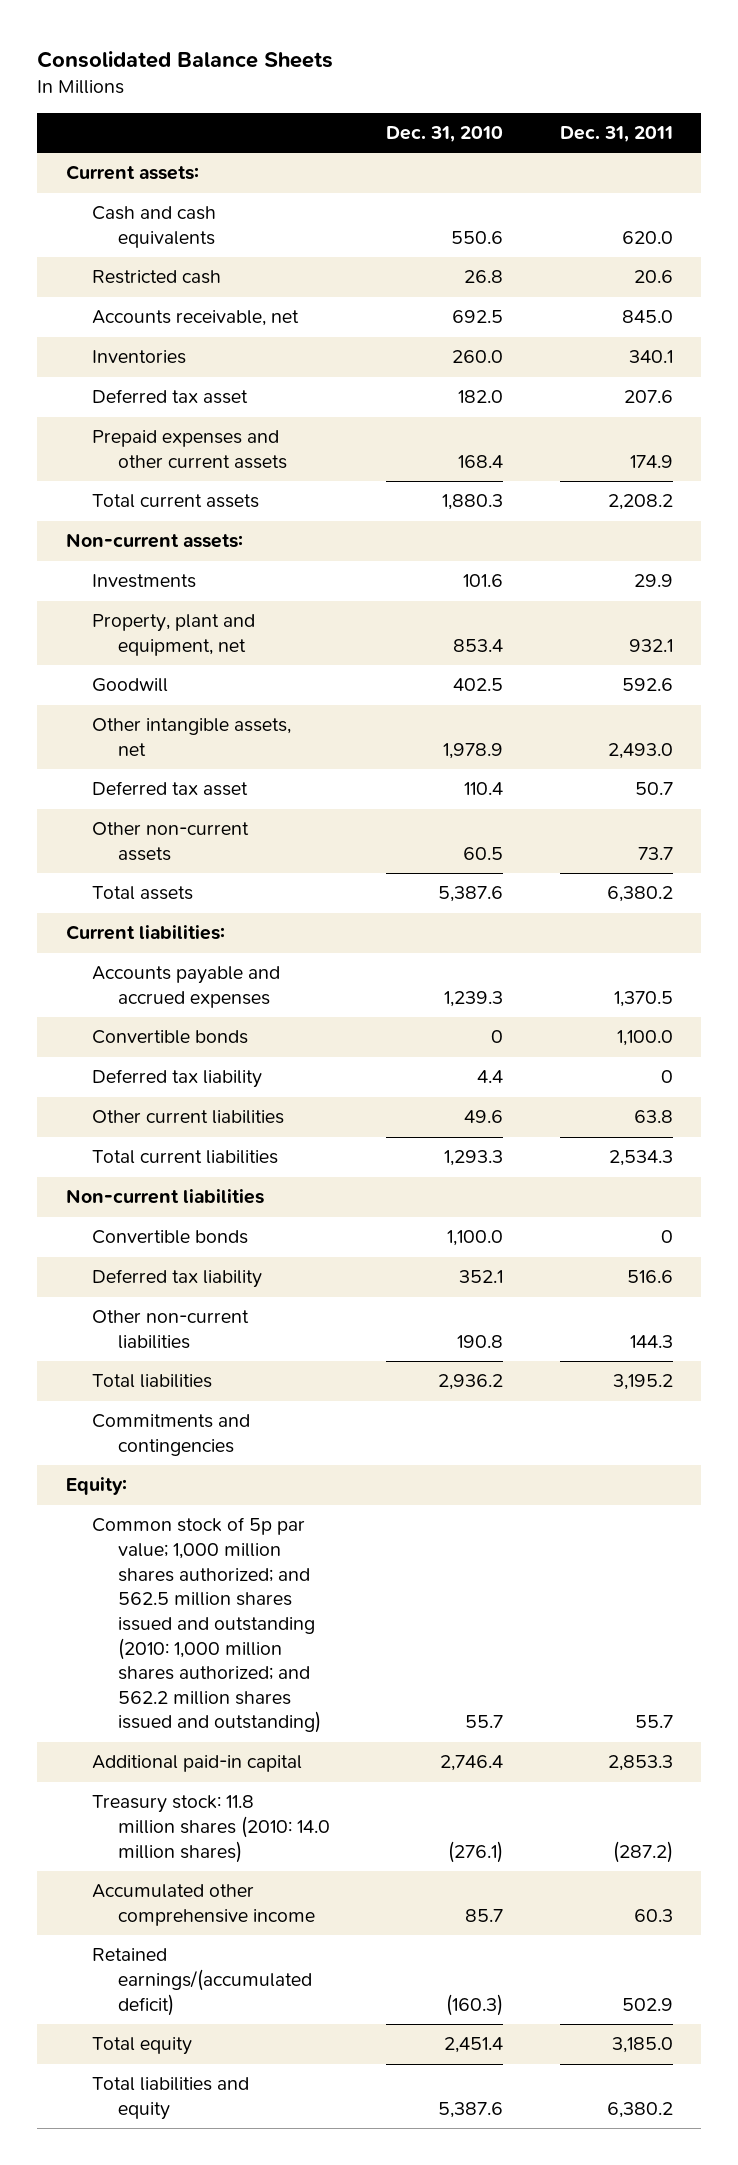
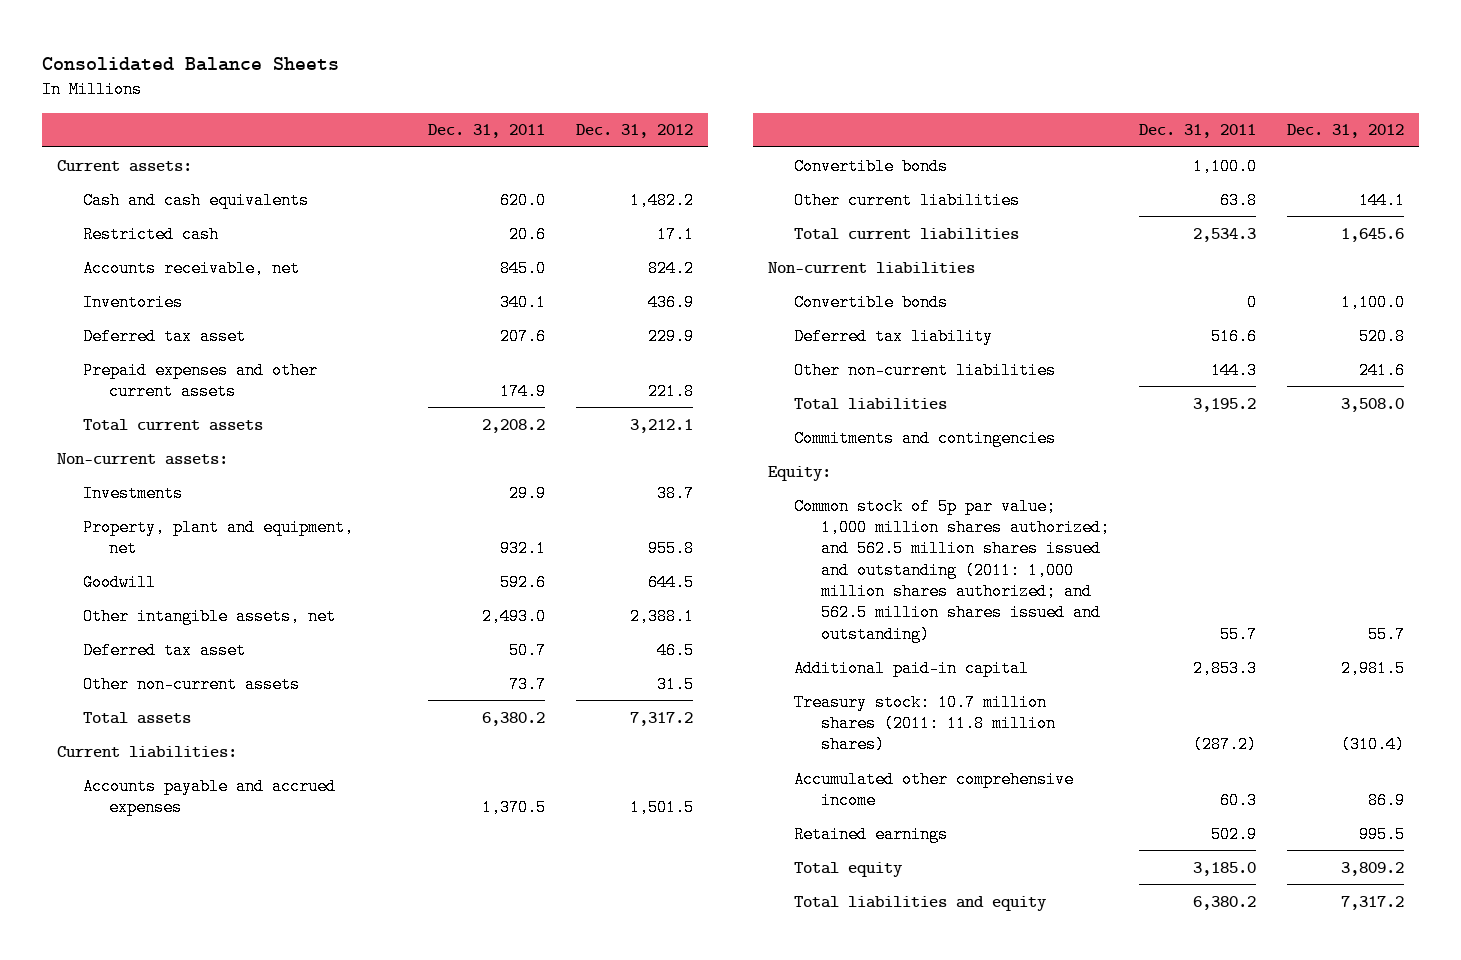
[386,126,504,143] Dec. 31, 2010 -> none
none -> [575,124,693,139] Dec. 31, 2012
[91,1069,262,1089] Deferred tax liability -> none
[91,1517,321,1734] Common stock of 5p par value; 1,000 million shares authorized; and 562.5 million shares issued and outstanding (2010: 1,000 million shares authorized; and 562.2 million shares issued and outstanding) -> [794,497,1110,643] Common stock of 5p par value; 1,000 million shares authorized; and 562.5 million shares issued and outstanding (2011: 1,000 million shares authorized; and 562.5 million shares issued and outstanding)
[91,1795,330,1863] Treasury stock: 11.8 million shares (2010: 14.0 million shares) -> [794,693,1056,754] Treasury stock: 10.7 million shares (2011: 11.8 million shares)
[91,1948,312,2016] Retained earnings/(accumulated deficit) -> [794,825,949,843] Retained earnings

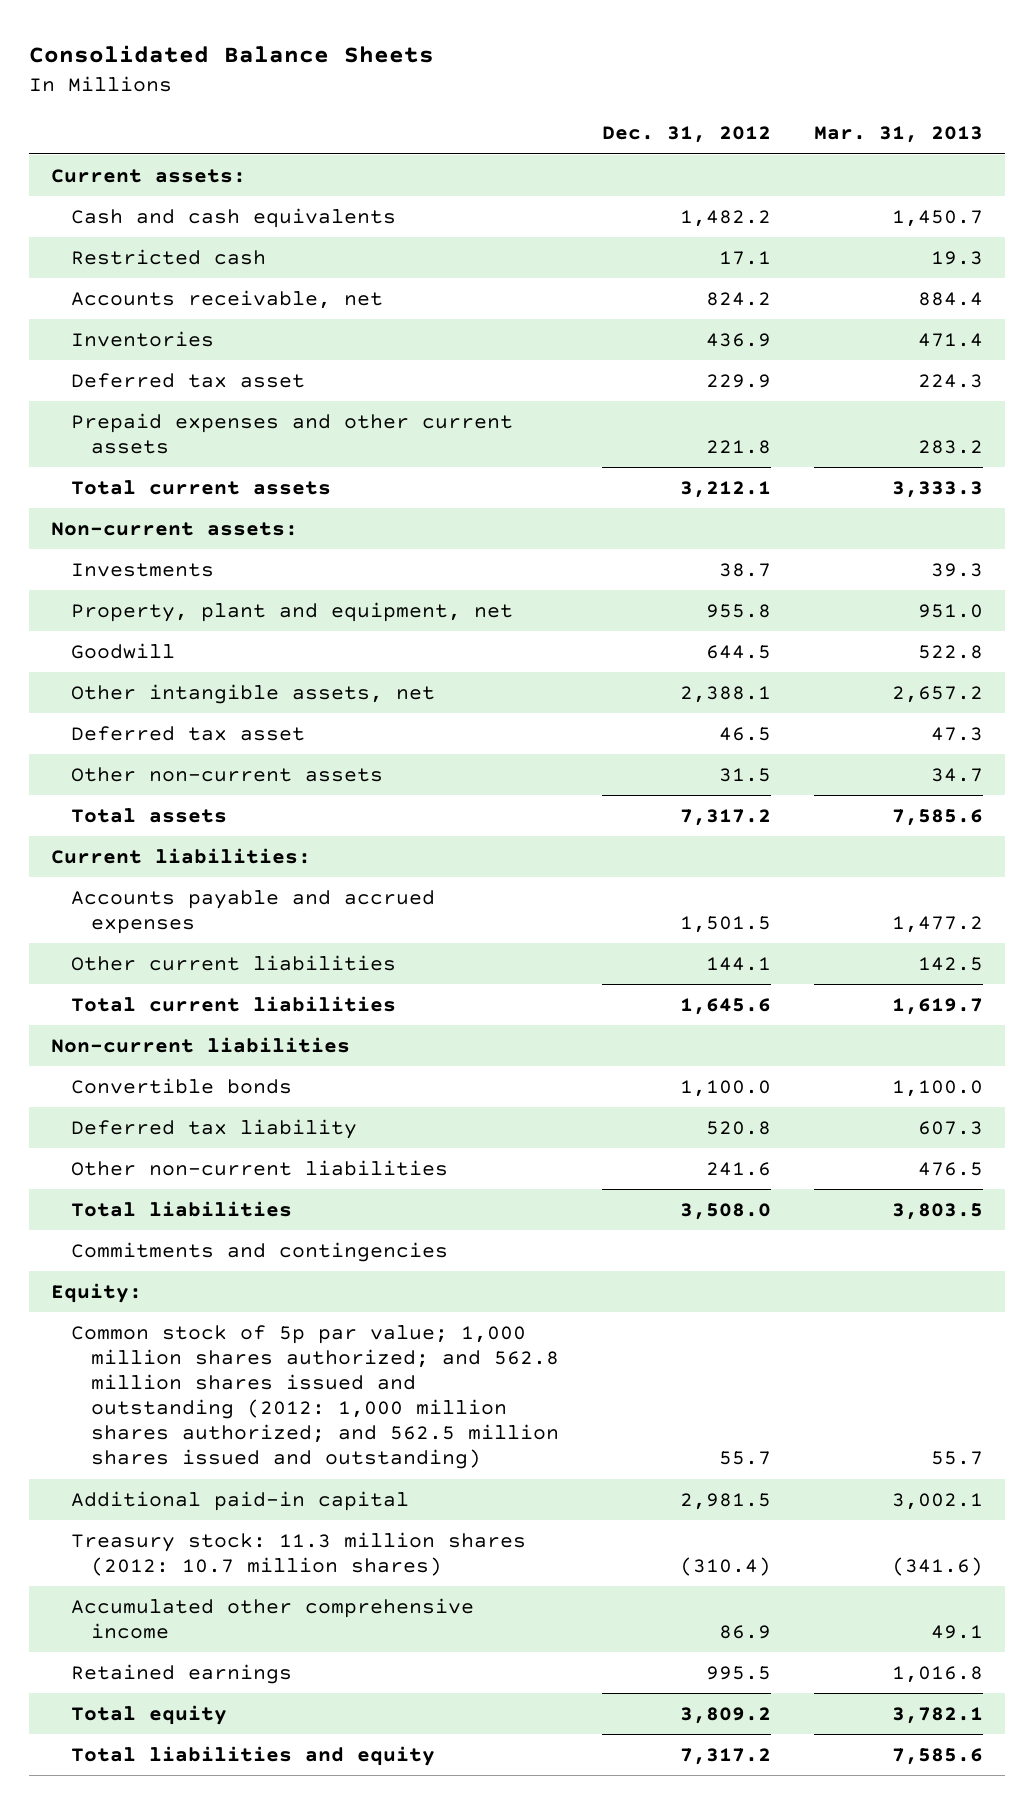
[427,124,545,139] Dec. 31, 2011 -> none
none -> [814,126,984,144] Mar. 31, 2013
[794,157,949,175] Convertible bonds -> none
[794,497,1110,643] Common stock of 5p par value; 1,000 million shares authorized; and 562.5 million shares issued and outstanding (2011: 1,000 million shares authorized; and 562.5 million shares issued and outstanding) -> [70,1324,559,1470] Common stock of 5p par value; 1,000 million shares authorized; and 562.8 million shares issued and outstanding (2012: 1,000 million shares authorized; and 562.5 million shares issued and outstanding)
[794,693,1056,754] Treasury stock: 10.7 million shares (2011: 11.8 million shares) -> [70,1531,526,1576] Treasury stock: 11.3 million shares (2012: 10.7 million shares)

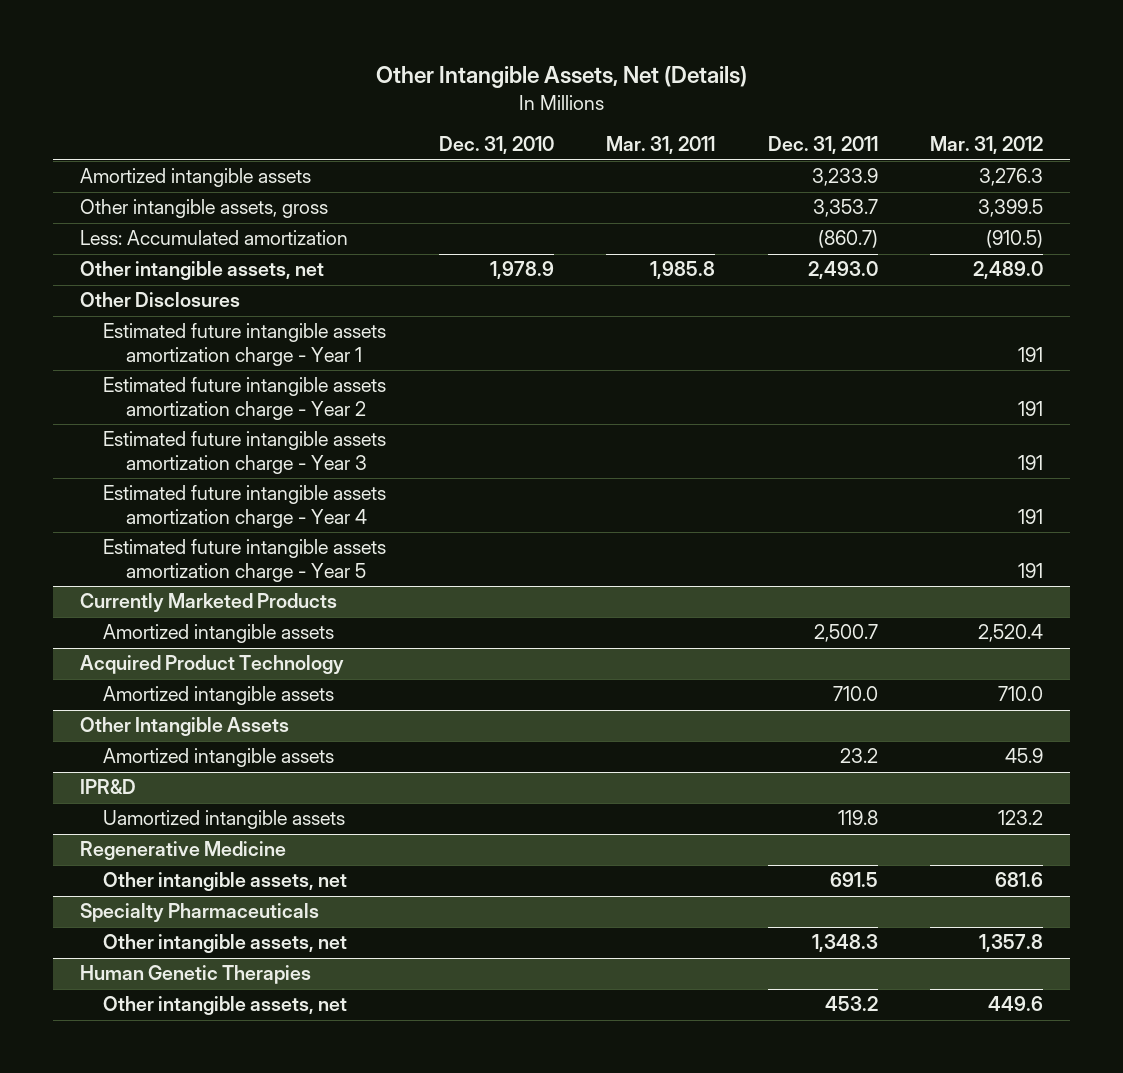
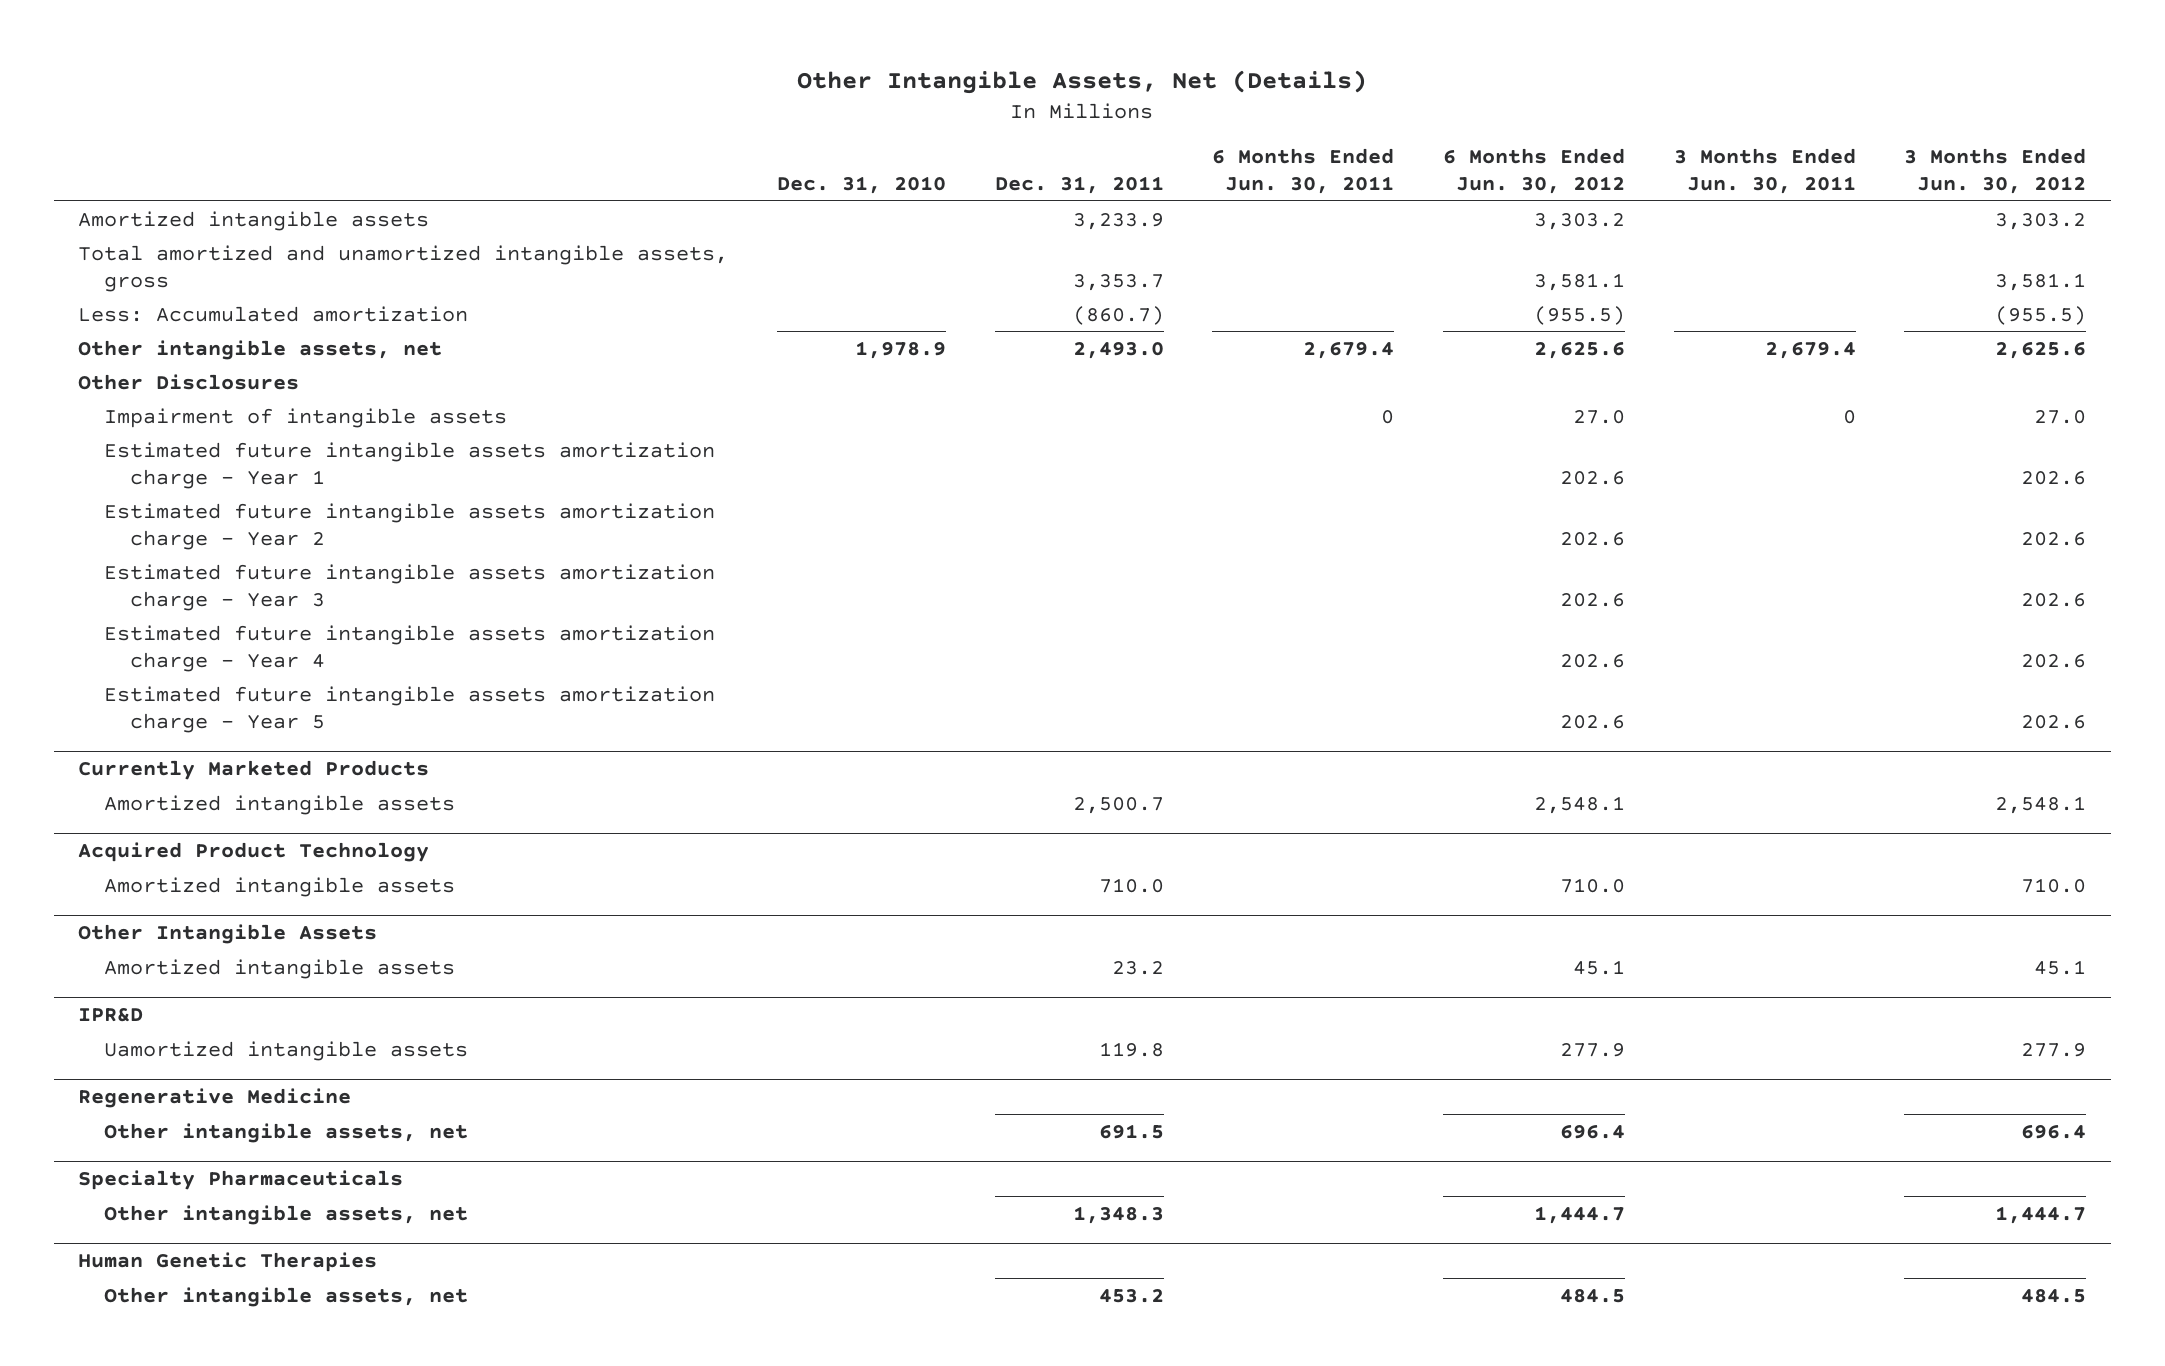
[606,136,716,155] Mar. 31, 2011 -> none
[930,136,1044,155] Mar. 31, 2012 -> none
none -> [1212,148,1395,195] 6 Months Ended Jun. 30, 2011
none -> [1442,148,1625,195] 6 Months Ended Jun. 30, 2012
none -> [1673,148,1856,195] 3 Months Ended Jun. 30, 2011
none -> [1904,148,2087,195] 3 Months Ended Jun. 30, 2012
[79,199,328,219] Other intangible assets, gross -> [78,244,729,292] Total amortized and unamortized intangible assets, gross
none -> [103,407,507,428] Impairment of intangible assets

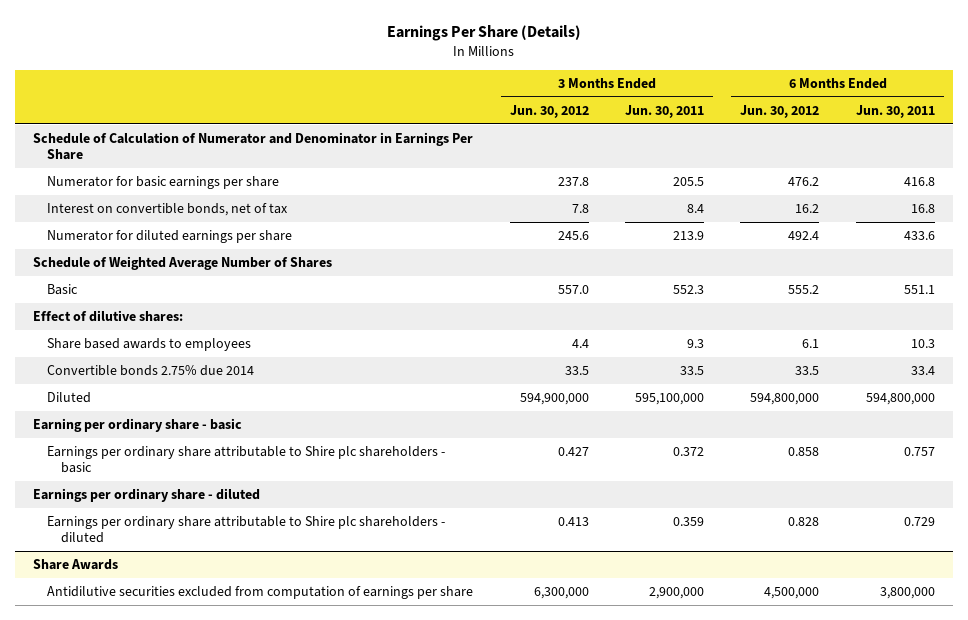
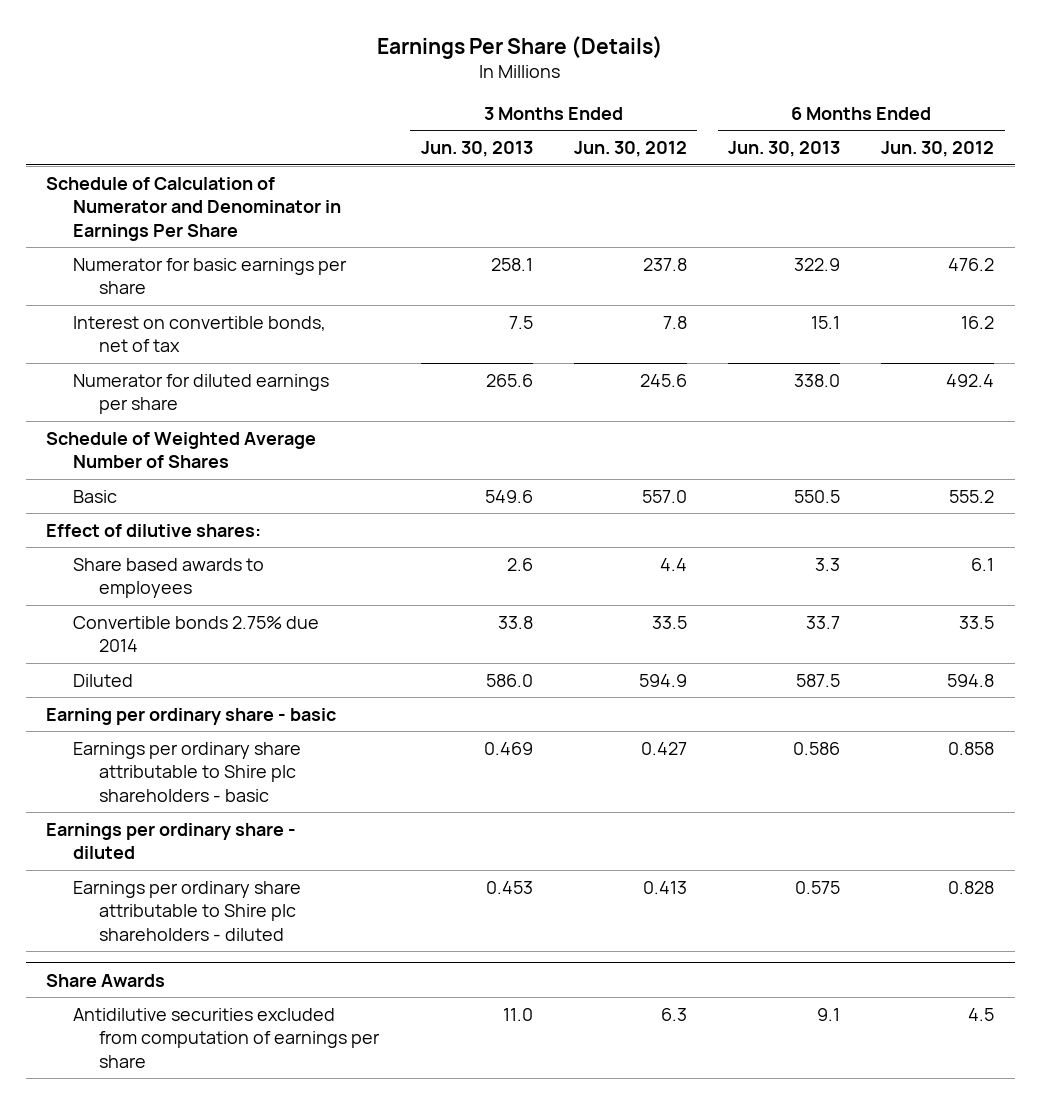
[625,104,705,118] Jun. 30, 2011 -> none
[855,104,935,118] Jun. 30, 2011 -> none
none -> [420,141,533,158] Jun. 30, 2013
none -> [728,141,841,158] Jun. 30, 2013
[519,393,589,406] 594,900,000 -> [638,673,687,687] 594.9
[750,393,820,406] 594,800,000 -> [947,673,995,687] 594.8
[533,587,589,600] 6,300,000 -> [660,1007,687,1021] 6.3
[764,587,820,600] 4,500,000 -> [968,1007,995,1021] 4.5

